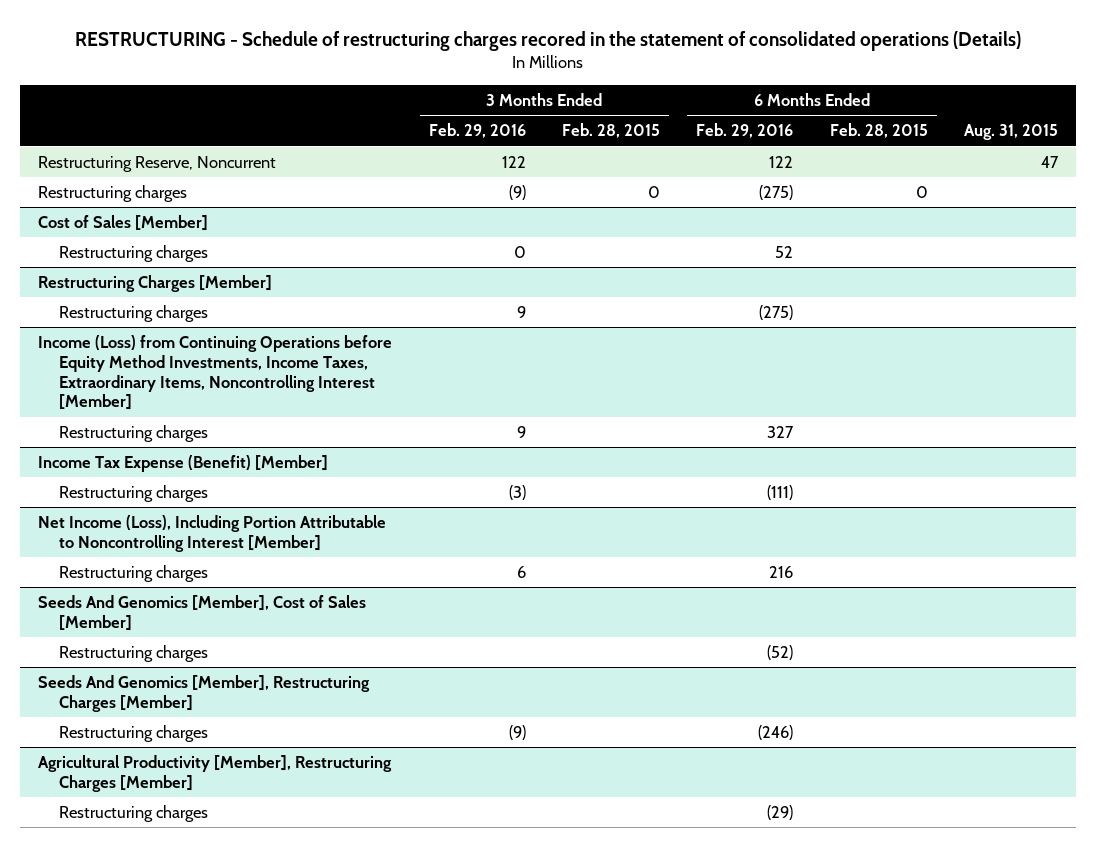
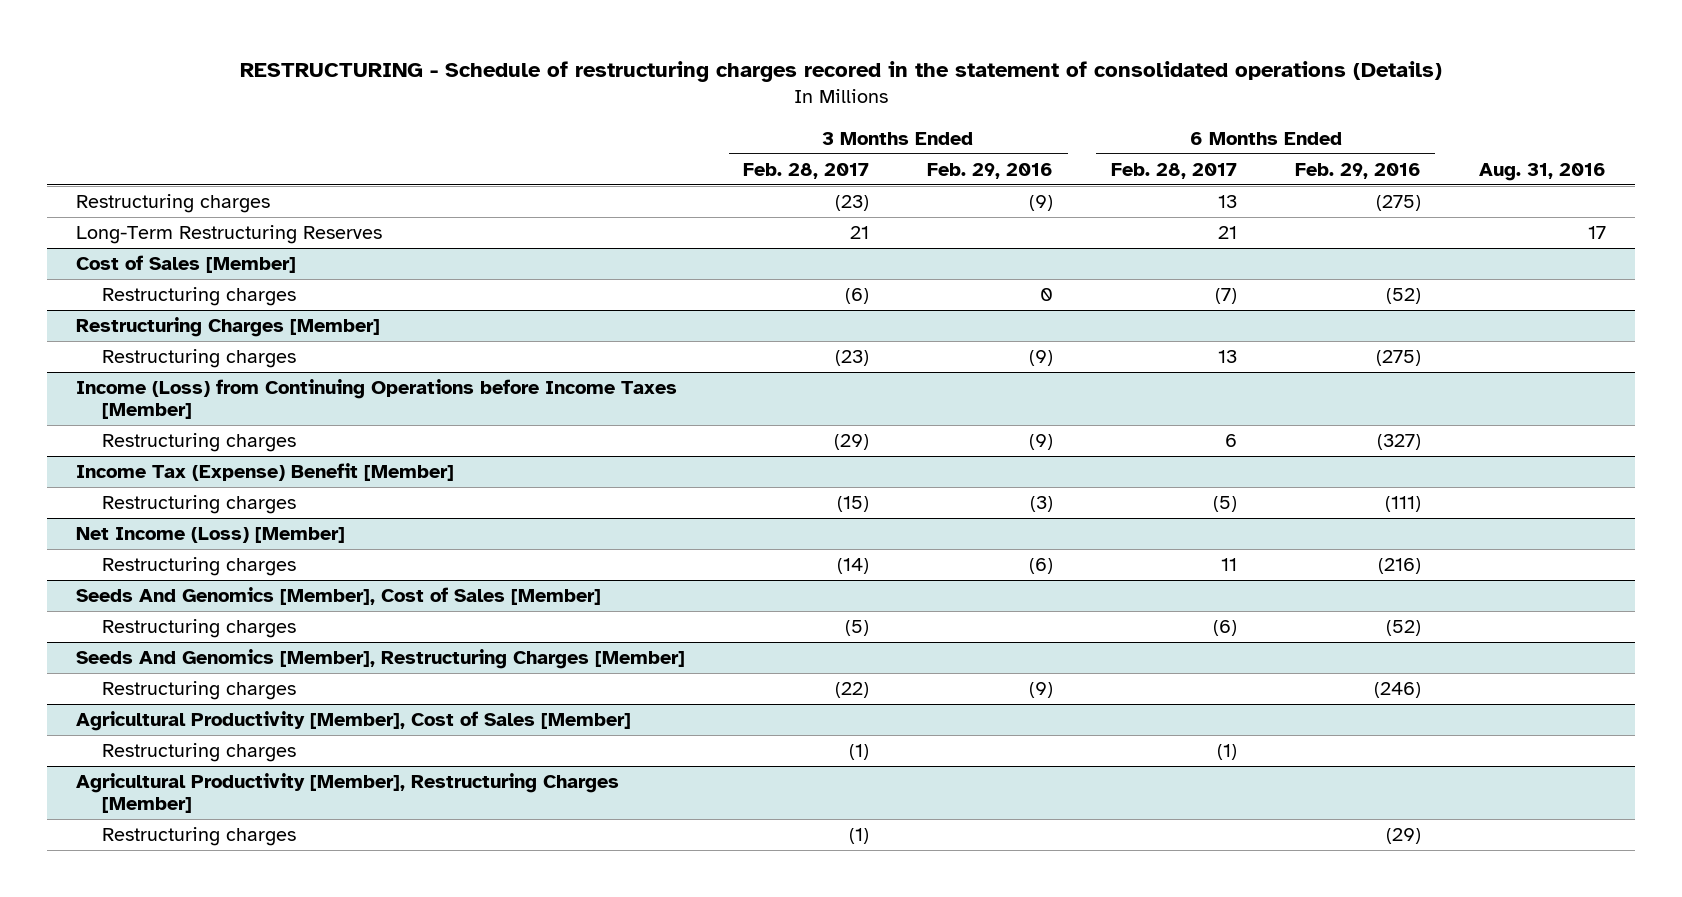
[561,123,660,139] Feb. 28, 2015 -> none
[829,123,928,139] Feb. 28, 2015 -> none
[963,124,1058,141] Aug. 31, 2015 -> none
none -> [743,162,870,179] Feb. 28, 2017
none -> [1110,162,1237,179] Feb. 28, 2017
none -> [1478,162,1606,181] Aug. 31, 2016
[38,156,277,173] Restructuring Reserve, Noncurrent -> none
none -> [76,225,383,245] Long-Term Restructuring Reserves
[775,246,794,259] 52 -> [1385,288,1421,305] (52)
[516,306,526,319] 9 -> [1029,350,1054,367] (9)
[38,335,393,411] Income (Loss) from Continuing Operations before Equity Method Investments, Income Taxes, Extraordinary Items, Noncontrolling Interest [Member] -> [76,379,678,420] Income (Loss) from Continuing Operations before Income Taxes [Member]
[516,426,526,439] 9 -> [1029,434,1054,451] (9)
[767,426,795,439] 327 -> [1376,434,1421,451] (327)
[38,455,329,473] Income Tax Expense (Benefit) [Member] -> [76,463,455,482] Income Tax (Expense) Benefit [Member]
[38,515,387,552] Net Income (Loss), Including Portion Attributable to Noncontrolling Interest [Member] -> [76,527,346,544] Net Income (Loss) [Member]
[516,566,526,579] 6 -> [1029,558,1054,575] (6)
[769,566,794,579] 216 -> [1377,558,1421,575] (216)
none -> [76,711,632,732] Agricultural Productivity [Member], Cost of Sales [Member]
none -> [102,743,297,763] Restructuring charges

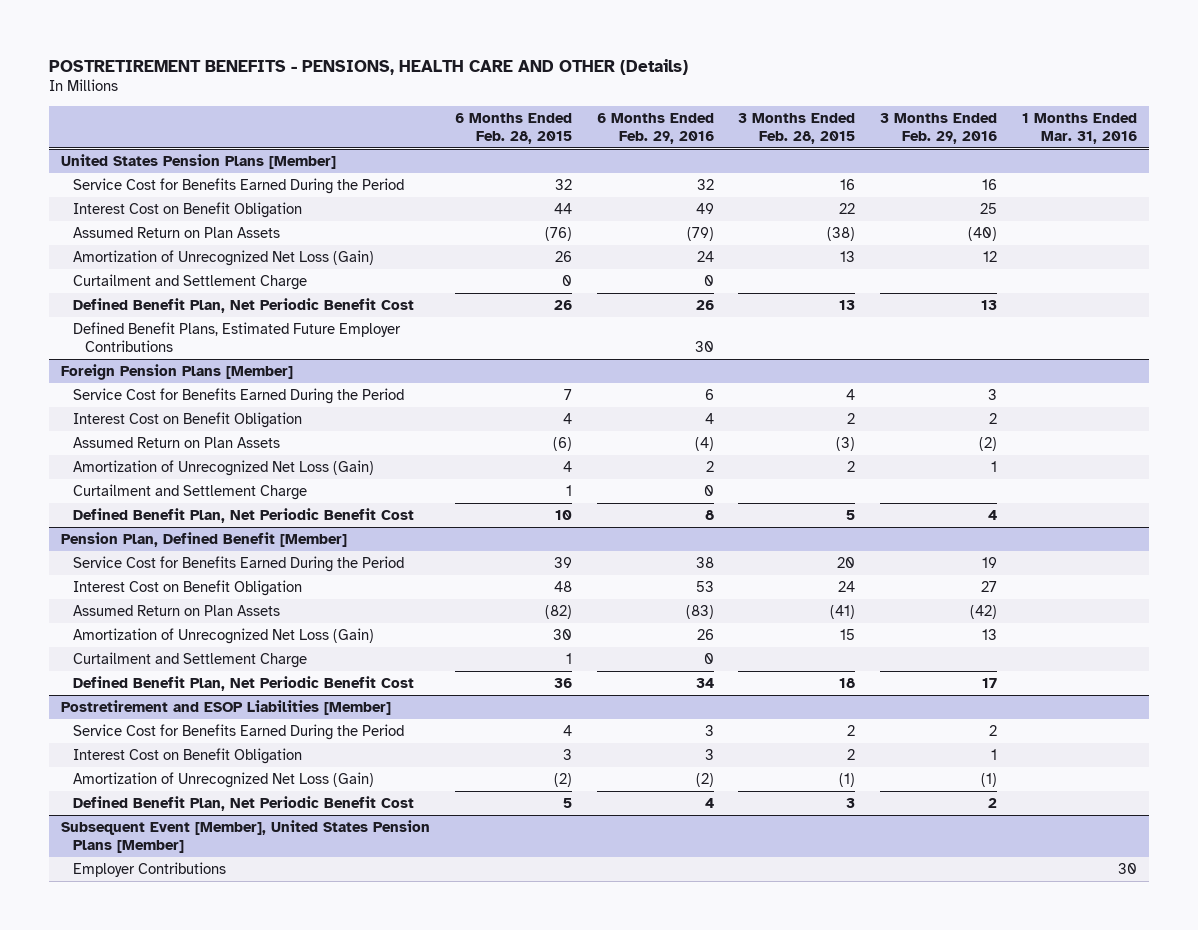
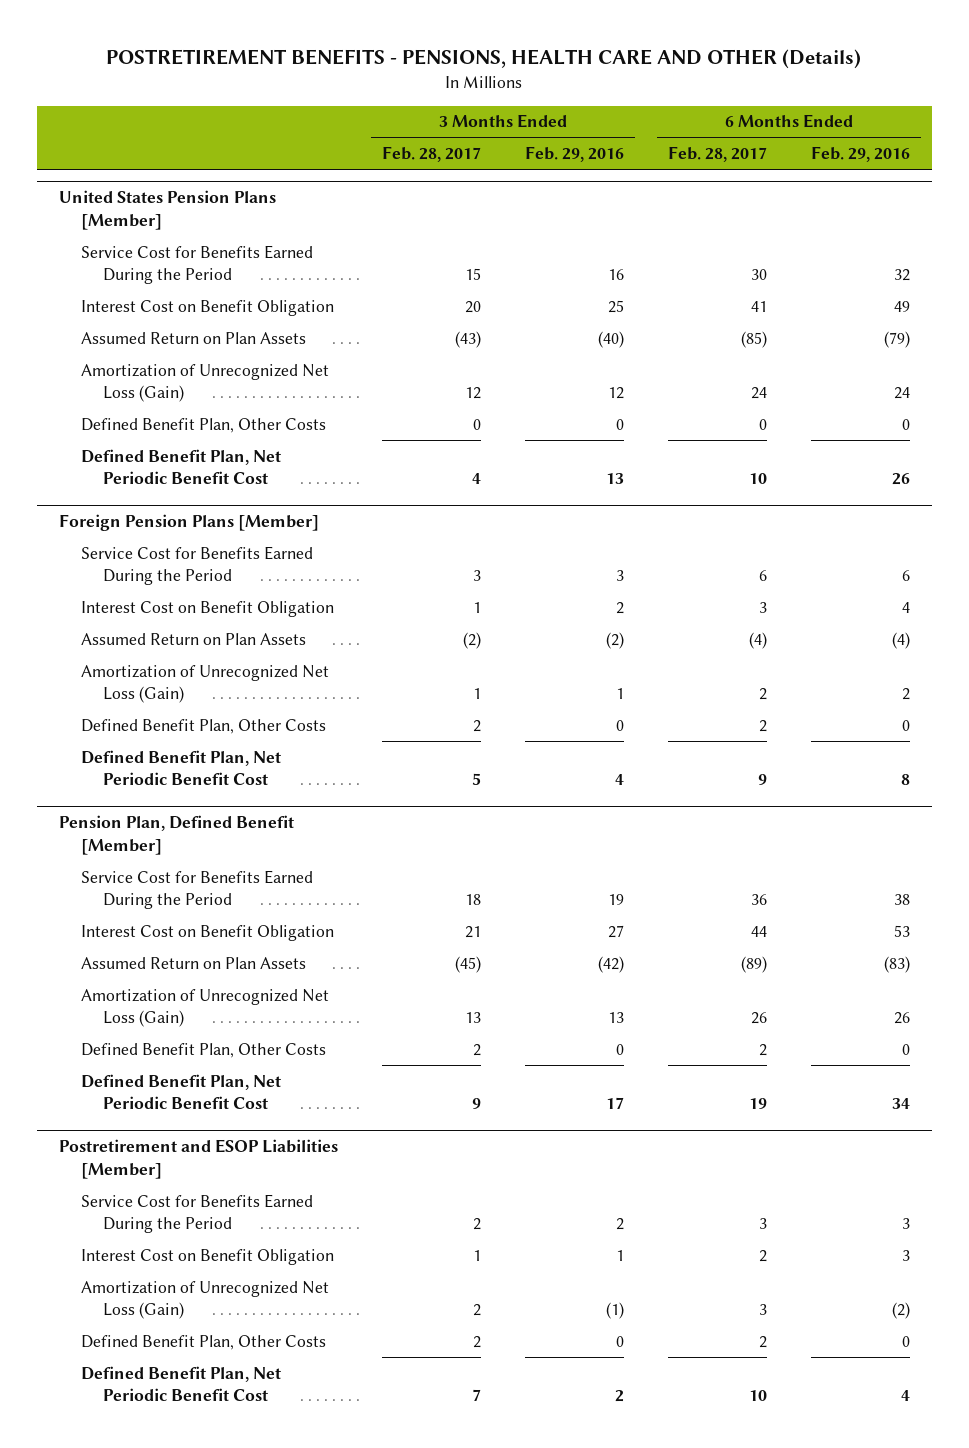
[454,112,572,144] 6 Months Ended Feb. 28, 2015 -> none
[738,112,856,144] 3 Months Ended Feb. 28, 2015 -> none
[1021,112,1137,144] 1 Months Ended Mar. 31, 2016 -> none
none -> [381,146,481,163] Feb. 28, 2017
none -> [667,146,767,163] Feb. 28, 2017
[73,273,308,290] Curtailment and Settlement Charge -> none
none -> [80,417,326,433] Defined Benefit Plan, Other Costs
[73,321,402,352] Defined Benefit Plans, Estimated Future Employer Contributions -> none
[73,483,308,500] Curtailment and Settlement Charge -> none
none -> [80,718,326,734] Defined Benefit Plan, Other Costs
[73,651,308,668] Curtailment and Settlement Charge -> none
none -> [80,1042,326,1058] Defined Benefit Plan, Other Costs
none -> [80,1334,326,1350] Defined Benefit Plan, Other Costs
[61,819,431,853] Subsequent Event [Member], United States Pension Plans [Member] -> none
[73,861,227,877] Employer Contributions -> none

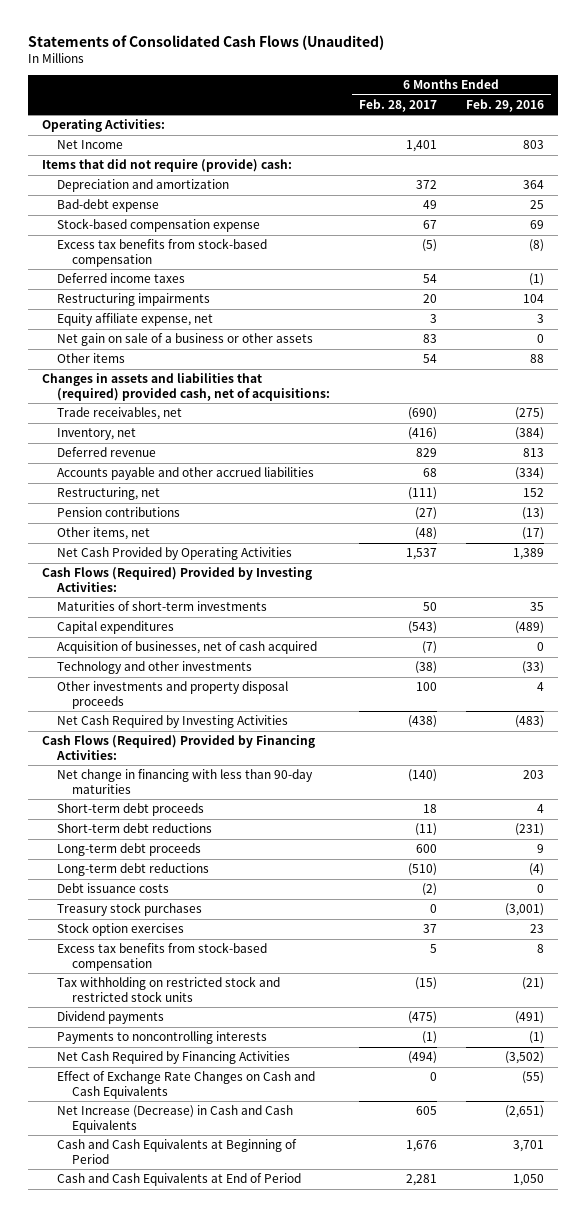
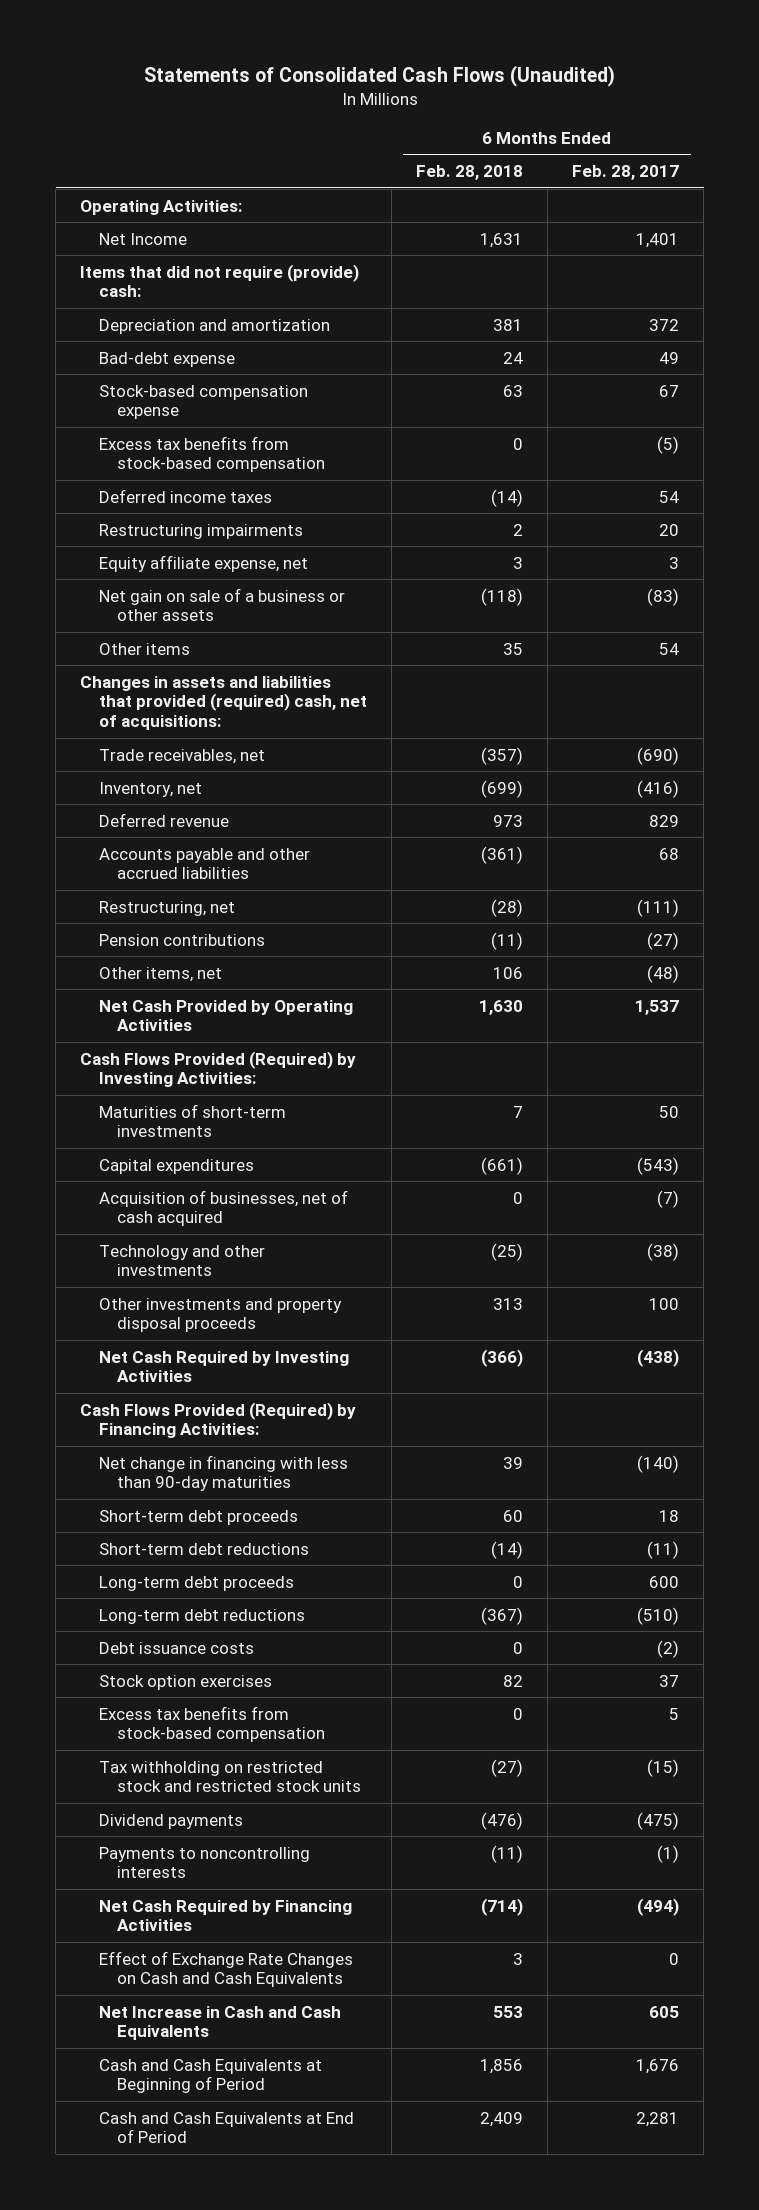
[465,98,544,112] Feb. 29, 2016 -> none
none -> [415,165,523,181] Feb. 28, 2018
[423,334,438,344] 83 -> [646,587,679,606] (83)
[42,373,331,401] Changes in assets and liabilities that (required) provided cash, net of acquisitions: -> [80,675,367,731] Changes in assets and liabilities that provided (required) cash, net of acquisitions:
[42,567,313,592] Cash Flows (Required) Provided by Investing Activities: -> [80,1050,357,1088] Cash Flows Provided (Required) by Investing Activities:
[42,735,316,760] Cash Flows (Required) Provided by Financing Activities: -> [80,1401,357,1439] Cash Flows Provided (Required) by Financing Activities:
[57,902,203,917] Treasury stock purchases -> none
[57,1105,294,1133] Net Increase (Decrease) in Cash and Cash Equivalents -> [98,2005,341,2041] Net Increase in Cash and Cash Equivalents

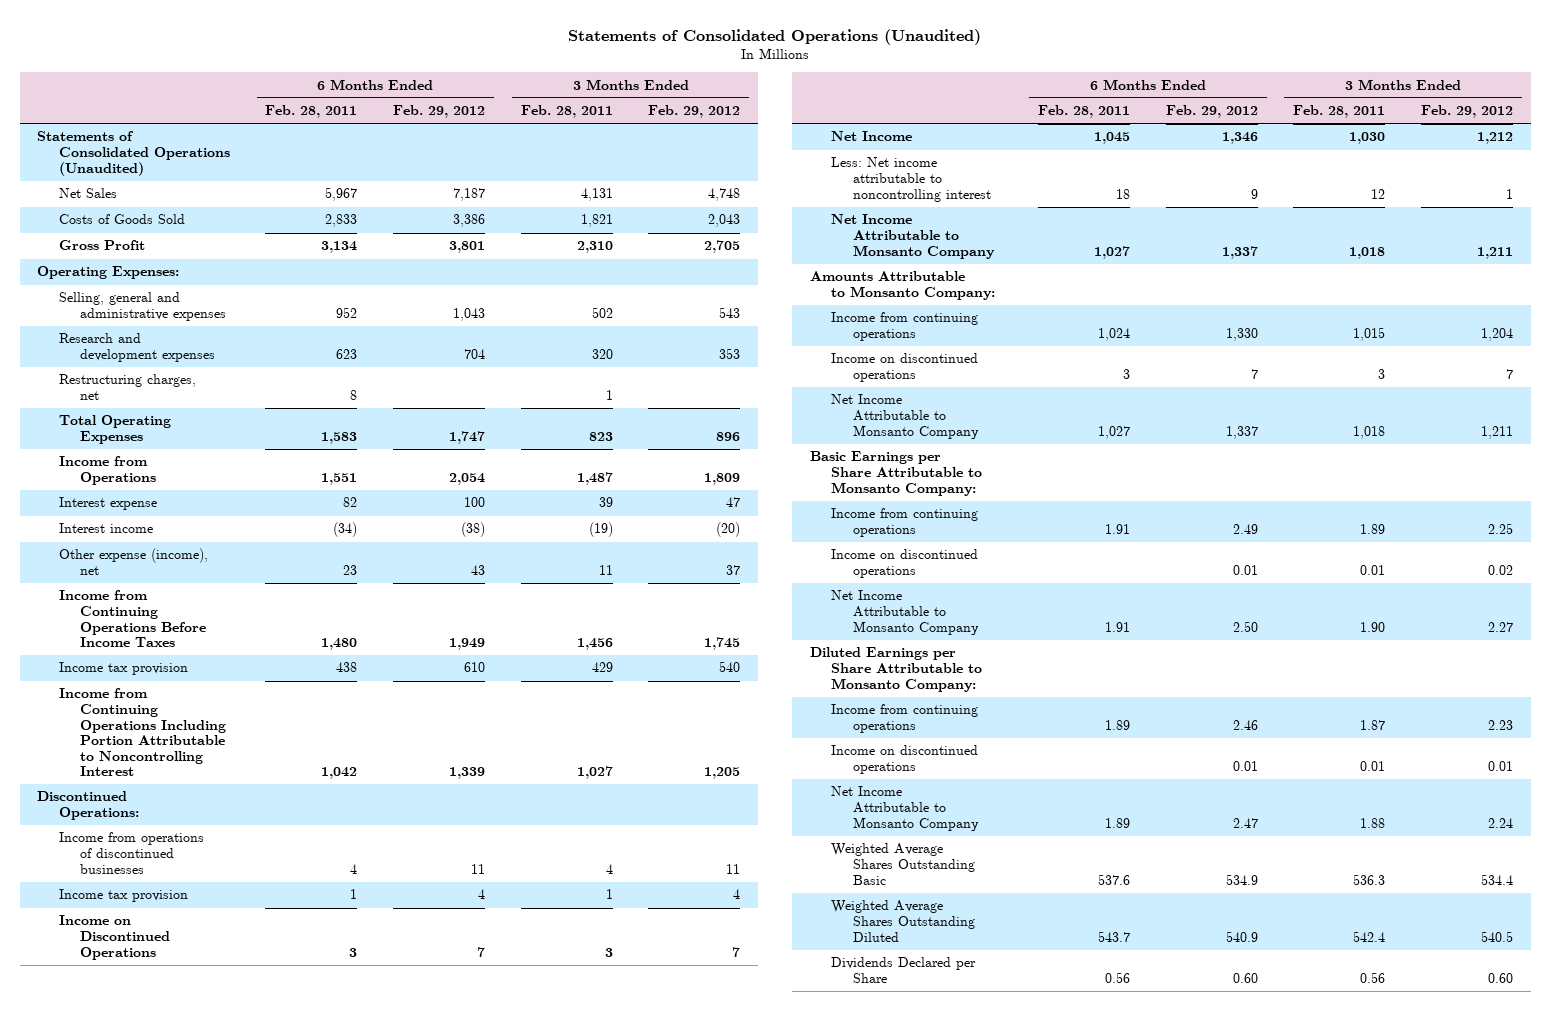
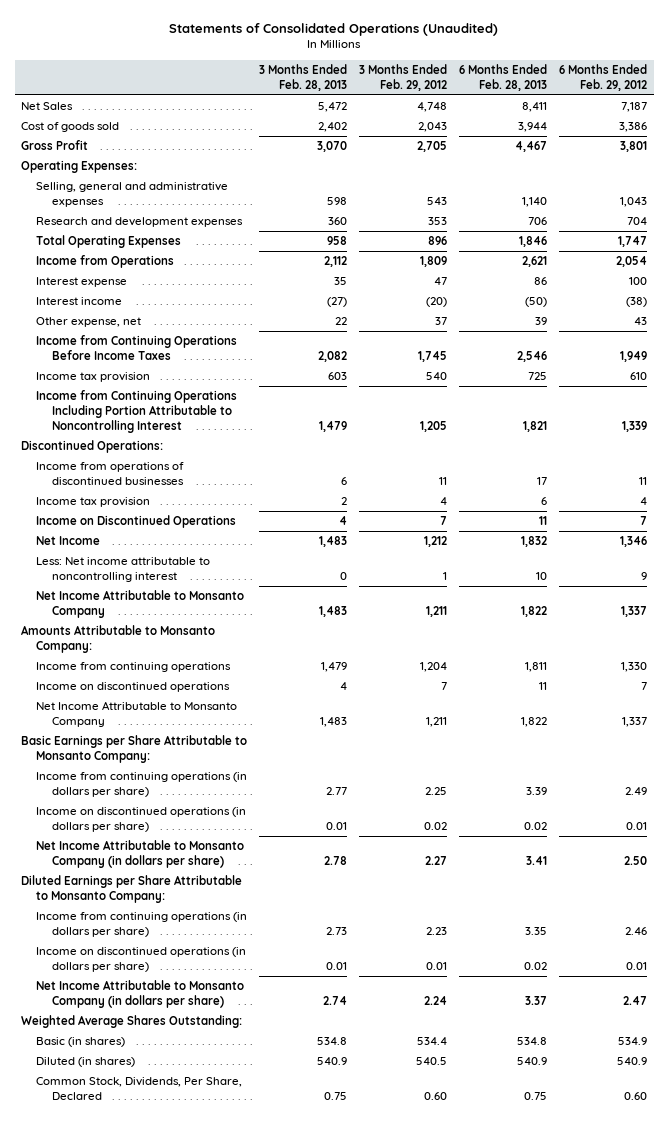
[265,105,358,119] Feb. 28, 2011 -> none
[520,105,613,119] Feb. 28, 2011 -> none
none -> [259,63,348,91] 3 Months Ended Feb. 28, 2013
none -> [459,63,548,91] 6 Months Ended Feb. 28, 2013
[37,131,230,176] Statements of Consolidated Operations (Unaudited) -> none
[58,214,185,225] Costs of Goods Sold -> [20,122,119,133] Cost of goods sold
[58,374,196,400] Restructuring charges, net -> none
[58,548,208,575] Other expense (income), net -> [36,317,142,328] Other expense, net
[831,508,979,537] Income from continuing operations -> [36,772,248,797] Income from continuing operations (in dollars per share)
[831,549,979,578] Income on discontinued operations -> [36,807,247,832] Income on discontinued operations (in dollars per share)
[831,590,979,635] Net Income Attributable to Monsanto Company -> [36,840,245,868] Net Income Attributable to Monsanto Company (in dollars per share)
[831,704,979,733] Income from continuing operations -> [36,912,248,937] Income from continuing operations (in dollars per share)
[831,745,979,774] Income on discontinued operations -> [36,947,247,972] Income on discontinued operations (in dollars per share)
[831,786,979,831] Net Income Attributable to Monsanto Company -> [36,980,245,1008] Net Income Attributable to Monsanto Company (in dollars per share)
none -> [20,1015,242,1029] Weighted Average Shares Outstanding:
[831,843,975,885] Weighted Average Shares Outstanding Basic -> [36,1037,126,1048] Basic (in shares)
[831,900,975,942] Weighted Average Shares Outstanding Diluted -> [36,1057,136,1068] Diluted (in shares)
[831,957,977,983] Dividends Declared per Share -> [36,1077,243,1100] Common Stock, Dividends, Per Share, Declared

